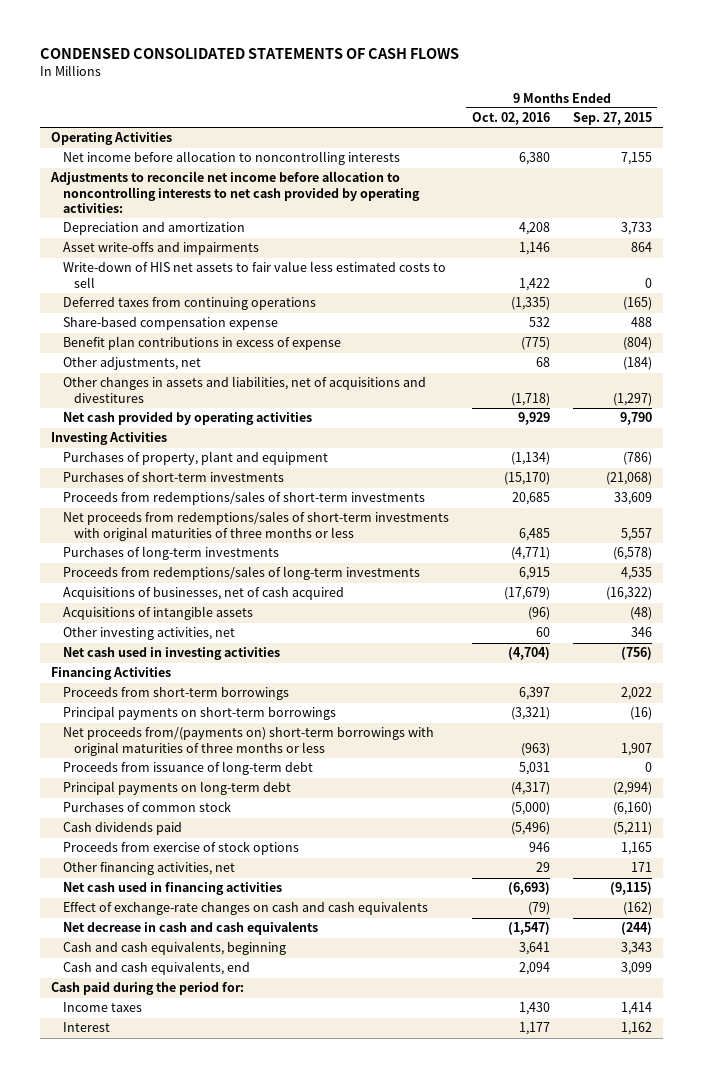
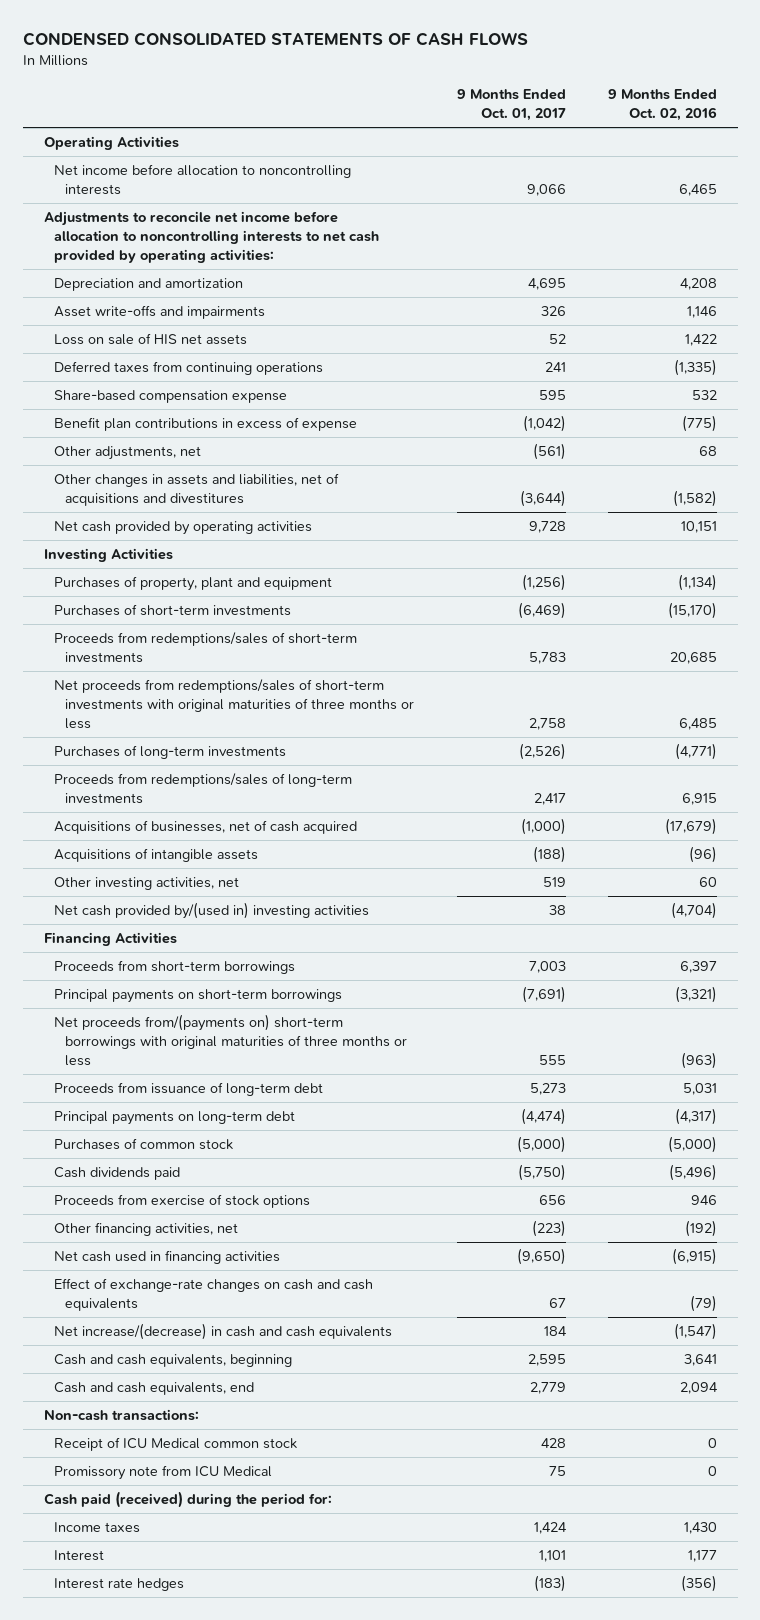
[572,112,652,126] Sep. 27, 2015 -> none
none -> [456,88,566,121] 9 Months Ended Oct. 01, 2017
[518,152,550,166] 6,380 -> [678,184,717,197] 6,465
[62,261,446,288] Write-down of HIS net assets to fair value less estimated costs to sell -> [54,333,248,346] Loss on sale of HIS net assets
[510,392,550,406] (1,718) -> [672,490,717,508] (1,582)
[517,412,550,426] 9,929 -> [680,521,717,534] 10,151
[62,647,280,661] Net cash used in investing activities -> [54,902,370,920] Net cash provided by/(used in) investing activities
[535,862,550,873] 29 -> [684,1220,717,1238] (192)
[507,882,550,896] (6,693) -> [671,1248,717,1266] (6,915)
[62,921,318,936] Net decrease in cash and cash equivalents -> [54,1323,393,1341] Net increase/(decrease) in cash and cash equivalents
none -> [43,1409,199,1422] Non-cash transactions:
none -> [54,1437,298,1452] Receipt of ICU Medical common stock
none -> [54,1465,273,1481] Promissory note from ICU Medical
[51,982,245,996] Cash paid during the period for: -> [43,1491,332,1509] Cash paid (received) during the period for:
none -> [54,1578,185,1592] Interest rate hedges

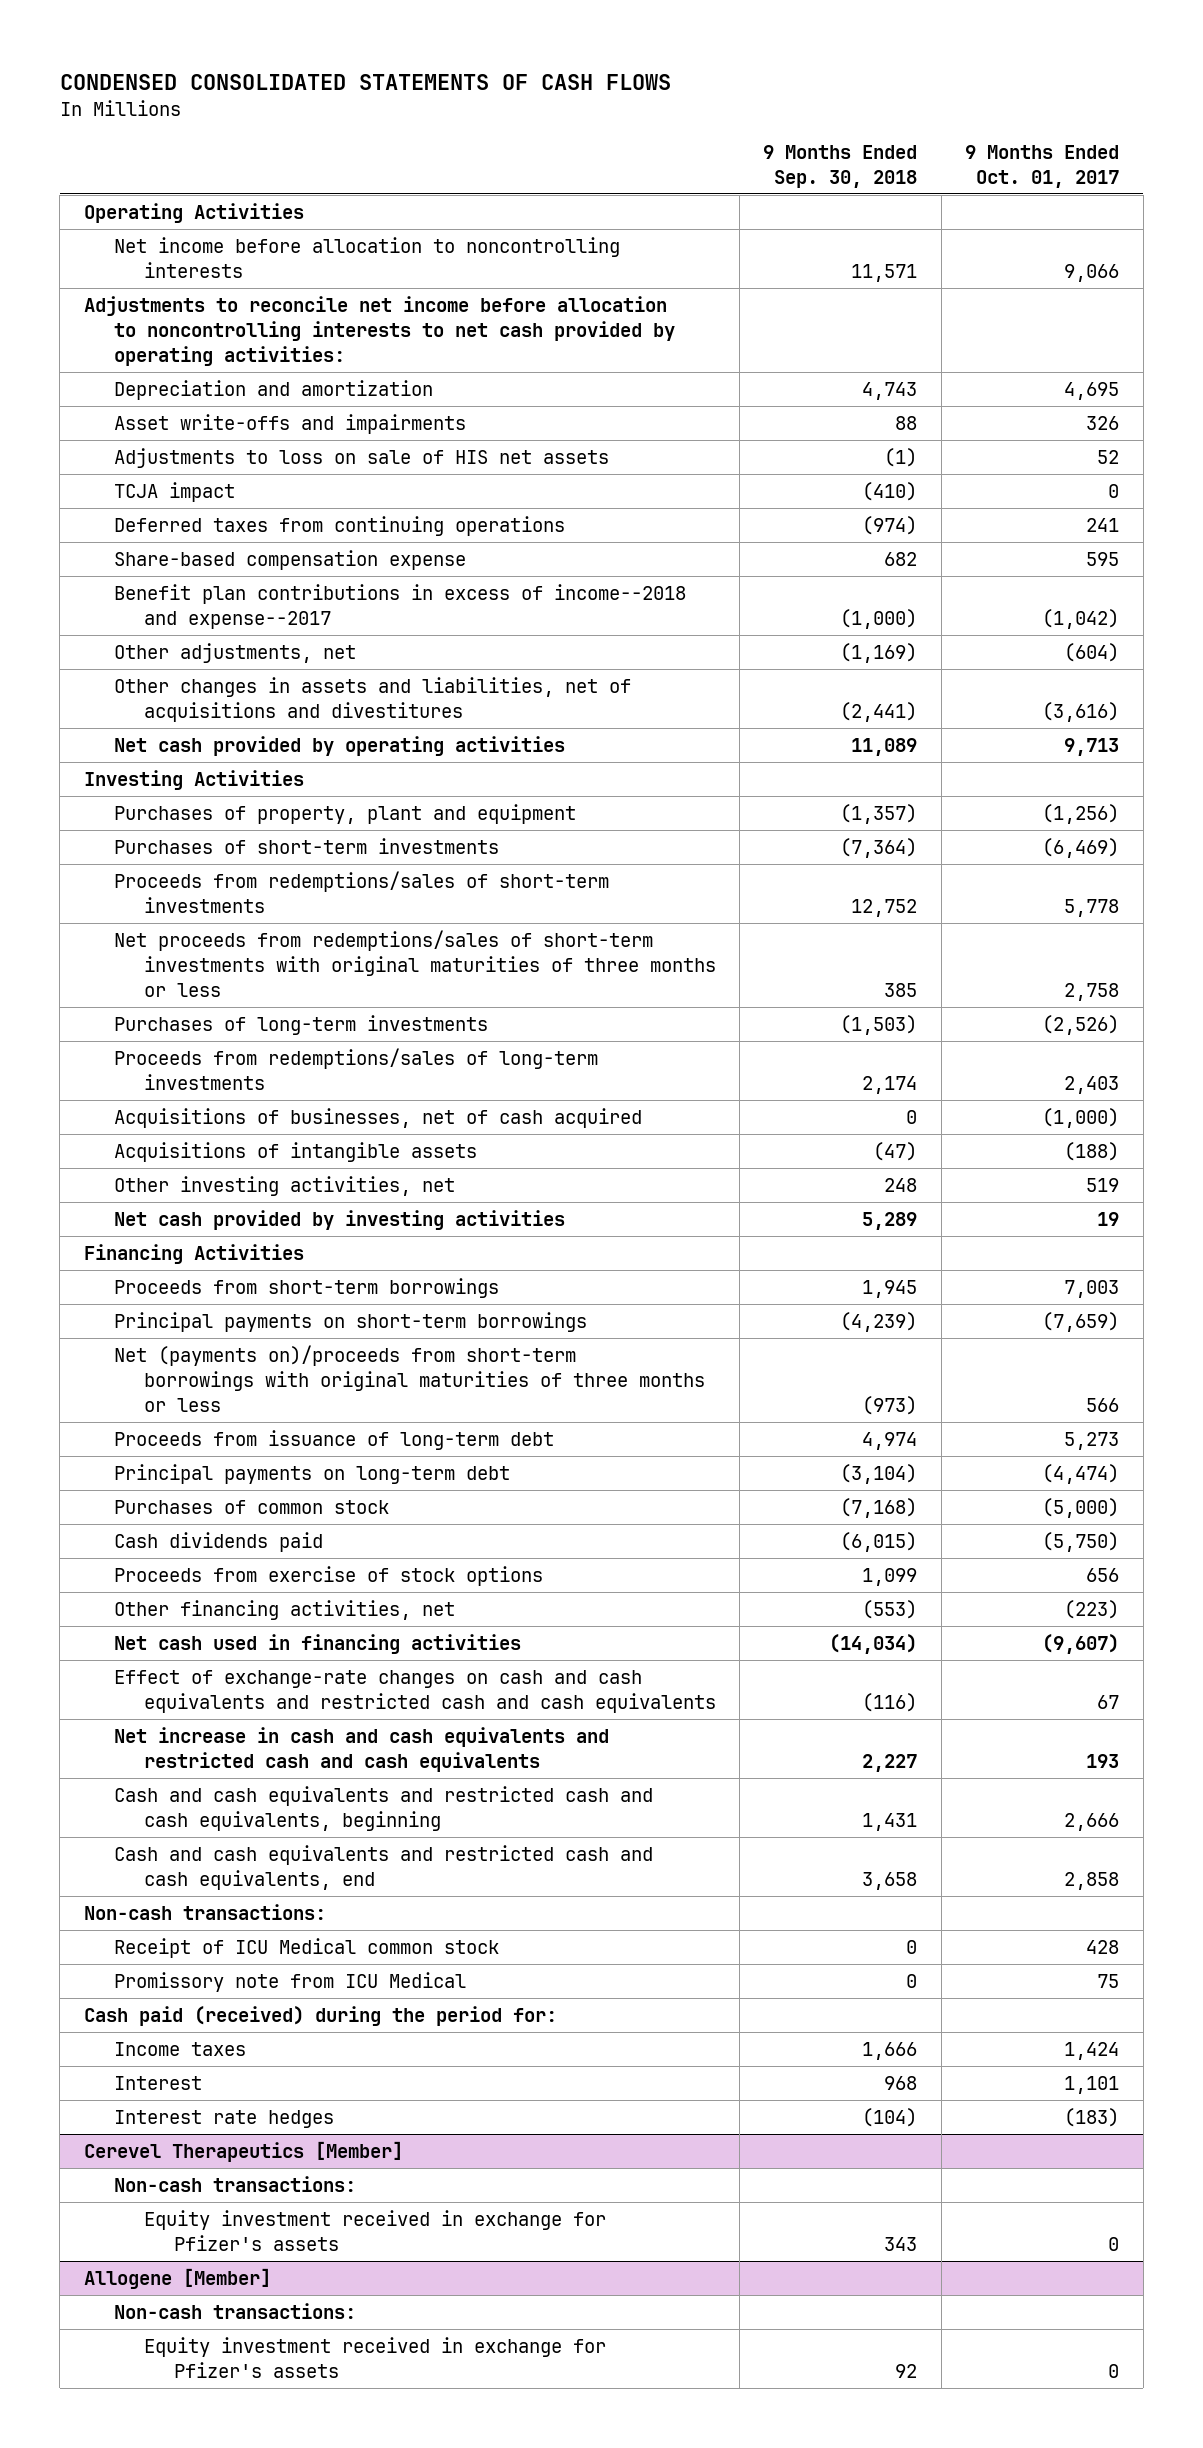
[607,88,717,121] 9 Months Ended Oct. 02, 2016 -> none
none -> [763,144,918,188] 9 Months Ended Sep. 30, 2018
[54,333,248,346] Loss on sale of HIS net assets -> [113,448,609,469] Adjustments to loss on sale of HIS net assets
none -> [113,482,235,503] TCJA impact
[54,417,358,432] Benefit plan contributions in excess of expense -> [113,584,686,630] Benefit plan contributions in excess of income--2018 and expense--2017
[532,443,566,461] (561) -> [1064,643,1120,663] (604)
[519,490,566,508] (3,644) -> [1042,702,1120,723] (3,616)
[528,521,566,534] 9,728 -> [1064,738,1120,757] 9,713
[528,652,566,665] 5,783 -> [1064,899,1120,918] 5,778
[533,793,566,806] 2,417 -> [1064,1076,1120,1095] 2,403
[54,902,370,920] Net cash provided by/(used in) investing activities -> [113,1210,565,1231] Net cash provided by investing activities
[548,905,566,916] 38 -> [1097,1212,1120,1227] 19
[521,986,566,1004] (7,691) -> [1042,1312,1120,1333] (7,659)
[54,1014,408,1067] Net proceeds from/(payments on) short-term borrowings with original maturities of three months or less -> [113,1345,705,1412] Net (payments on)/proceeds from short-term borrowings with original maturities of three months or less
[538,1055,566,1066] 555 -> [1086,1397,1120,1412] 566
[516,1248,566,1266] (9,650) -> [1042,1634,1120,1655] (9,607)
[54,1278,374,1312] Effect of exchange-rate changes on cash and cash equivalents -> [113,1670,716,1714] Effect of exchange-rate changes on cash and cash equivalents and restricted cash and cash equivalents
[54,1323,393,1341] Net increase/(decrease) in cash and cash equivalents -> [113,1727,609,1773] Net increase in cash and cash equivalents and restricted cash and cash equivalents
[543,1326,567,1337] 184 -> [1086,1754,1120,1769] 193
[54,1354,293,1368] Cash and cash equivalents, beginning -> [113,1786,653,1832] Cash and cash equivalents and restricted cash and cash equivalents, beginning
[527,1354,566,1367] 2,595 -> [1064,1813,1120,1832] 2,666
[54,1382,255,1396] Cash and cash equivalents, end -> [113,1845,653,1891] Cash and cash equivalents and restricted cash and cash equivalents, end
[529,1382,566,1395] 2,779 -> [1064,1872,1120,1891] 2,858
none -> [83,2141,403,2163] Cerevel Therapeutics [Member]
none -> [113,2176,356,2193] Non-cash transactions:
none -> [143,2210,606,2252] Equity investment received in exchange for Pfizer's assets
none -> [83,2268,271,2290] Allogene [Member]
none -> [113,2303,356,2320] Non-cash transactions:
none -> [143,2337,606,2379] Equity investment received in exchange for Pfizer's assets

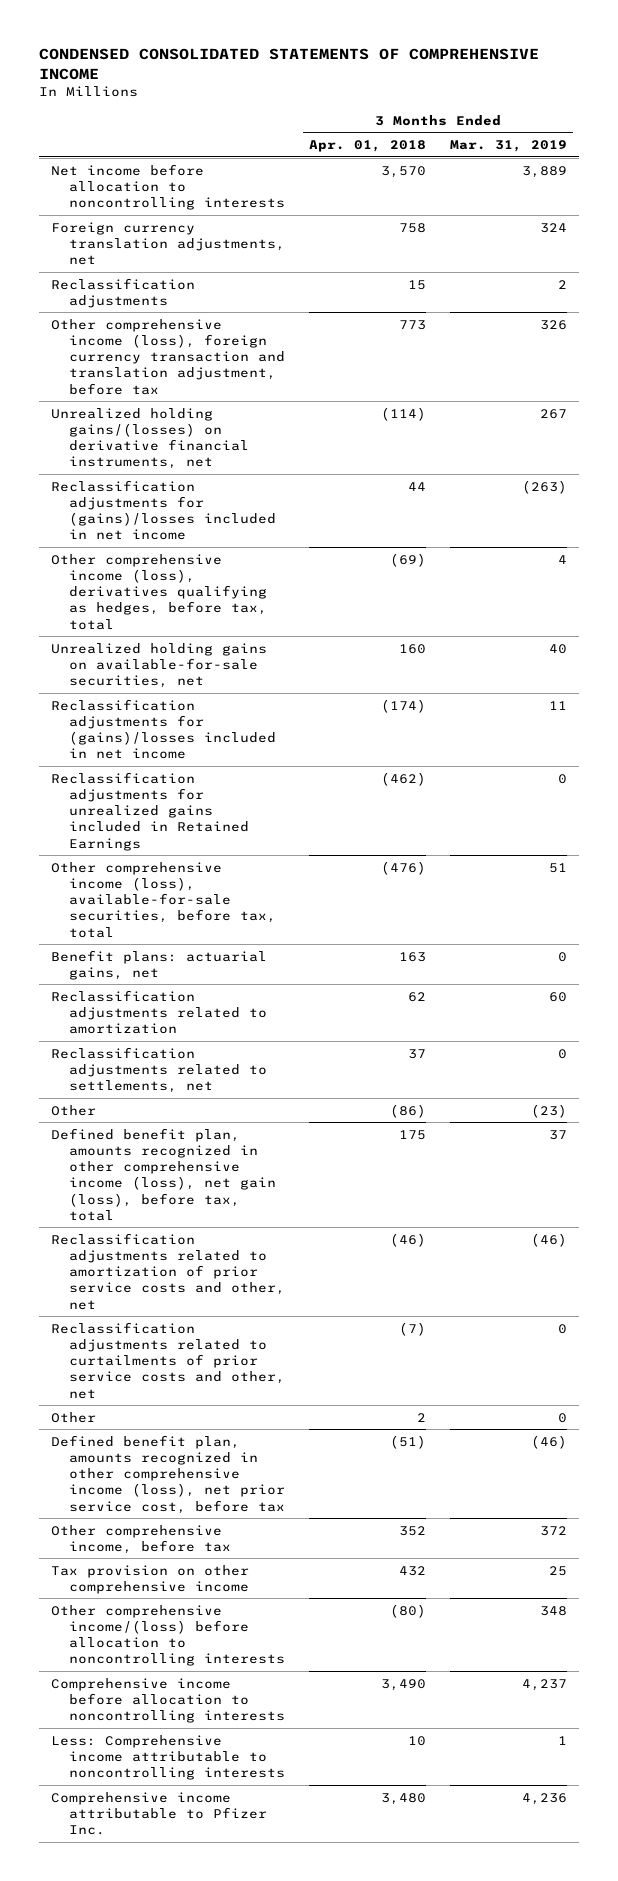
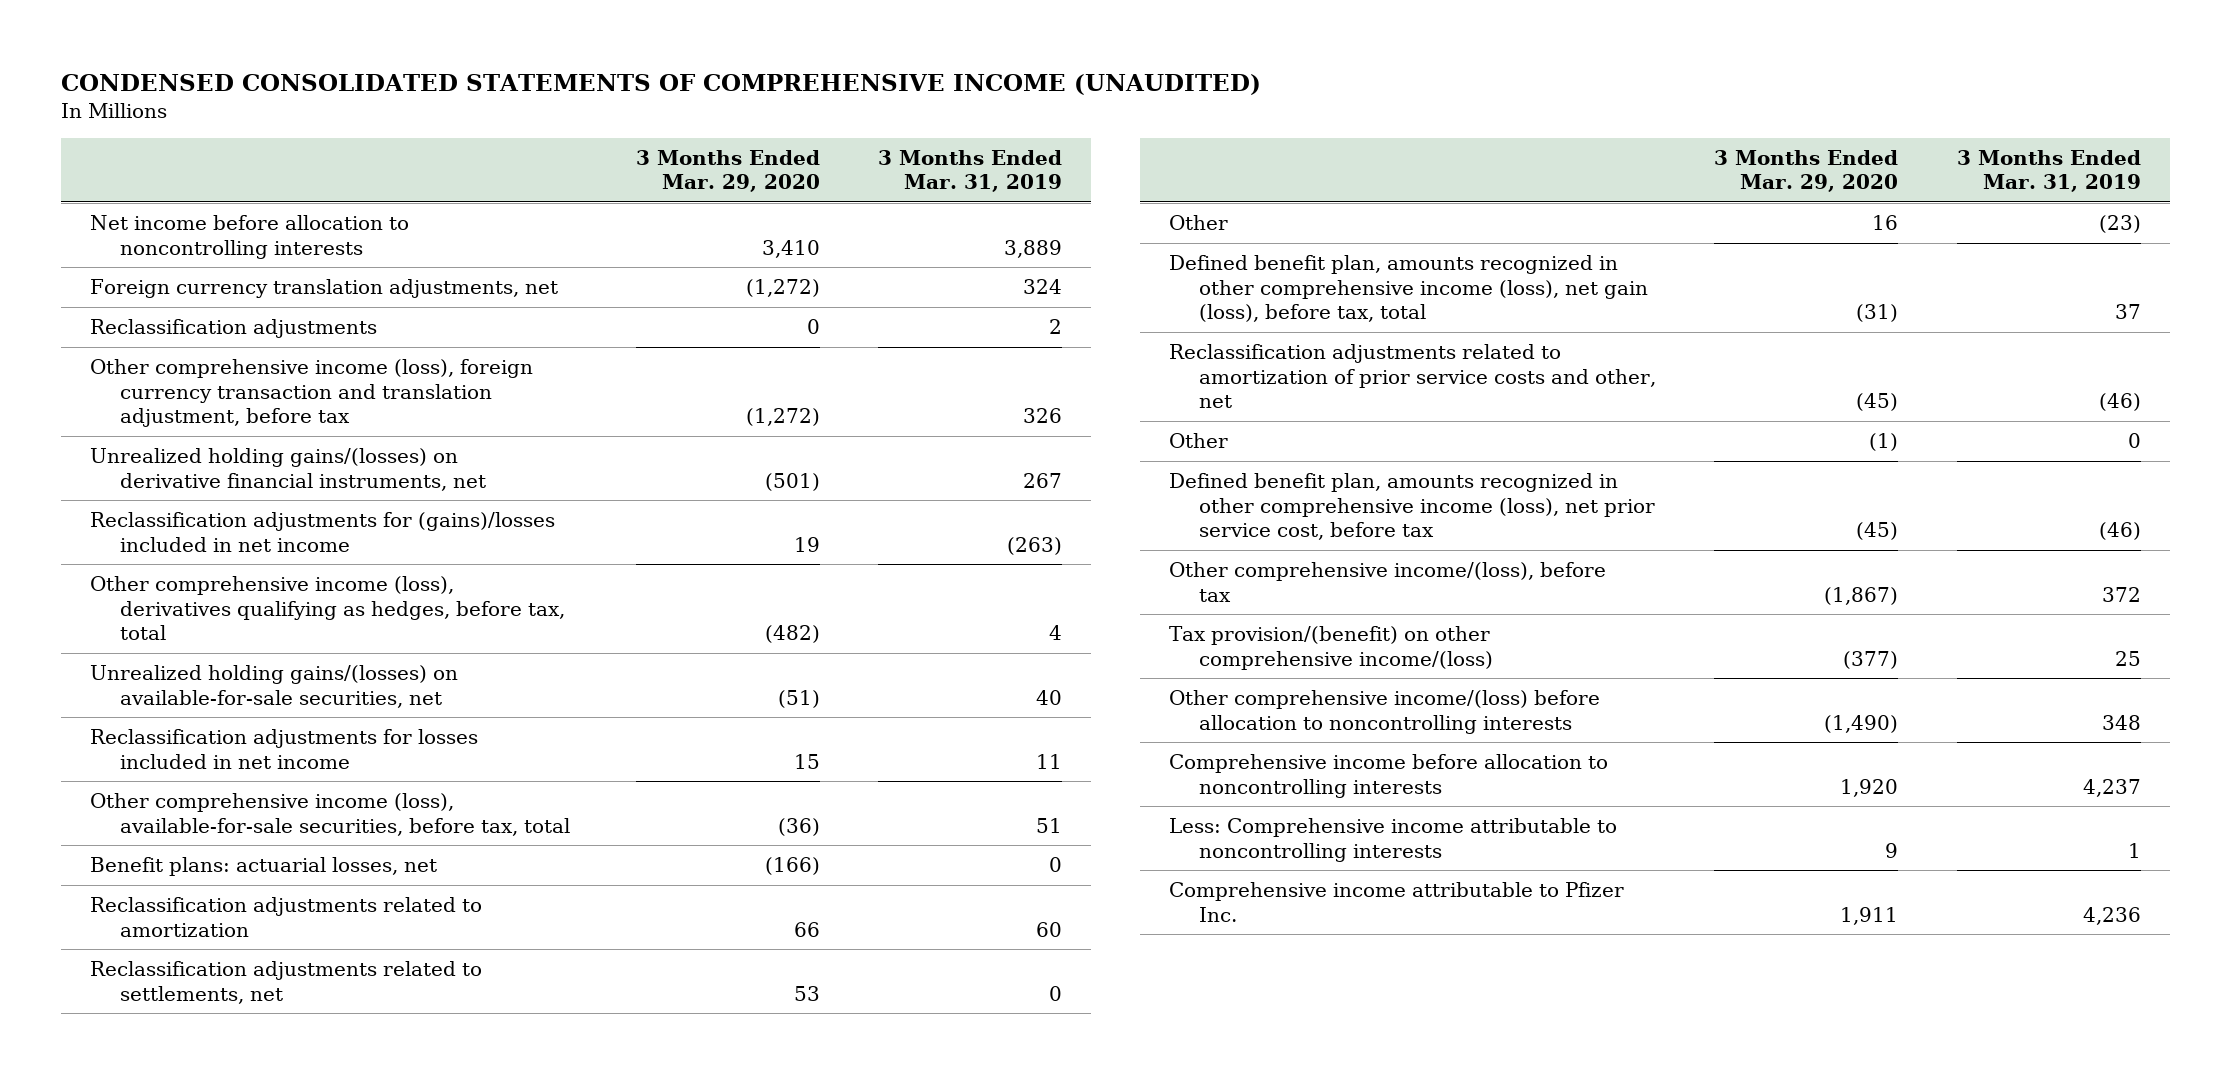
[39,48,540,80] CONDENSED CONSOLIDATED STATEMENTS OF COMPREHENSIVE INCOME -> [61,74,1262,96] CONDENSED CONSOLIDATED STATEMENTS OF COMPREHENSIVE INCOME (UNAUDITED)
[308,140,426,153] Apr. 01, 2018 -> none
none -> [635,149,820,193] 3 Months Ended Mar. 29, 2020
[51,771,249,851] Reclassification adjustments for unrealized gains included in Retained Earnings -> none
[51,642,268,689] Unrealized holding gains on available-for-sale securities, net -> [90,665,459,708] Unrealized holding gains/(losses) on available-for-sale securities, net
[51,698,276,760] Reclassification adjustments for (gains)/losses included in net income -> [90,729,479,769] Reclassification adjustments for losses included in net income
[51,949,268,980] Benefit plans: actuarial gains, net -> [90,857,438,877] Benefit plans: actuarial losses, net
[51,1321,285,1399] Reclassification adjustments related to curtailments of prior service costs and other, net -> none
[51,1524,231,1554] Other comprehensive income, before tax -> [1168,562,1606,602] Other comprehensive income/(loss), before tax
[51,1564,250,1594] Tax provision on other comprehensive income -> [1168,626,1494,670] Tax provision/(benefit) on other comprehensive income/(loss)

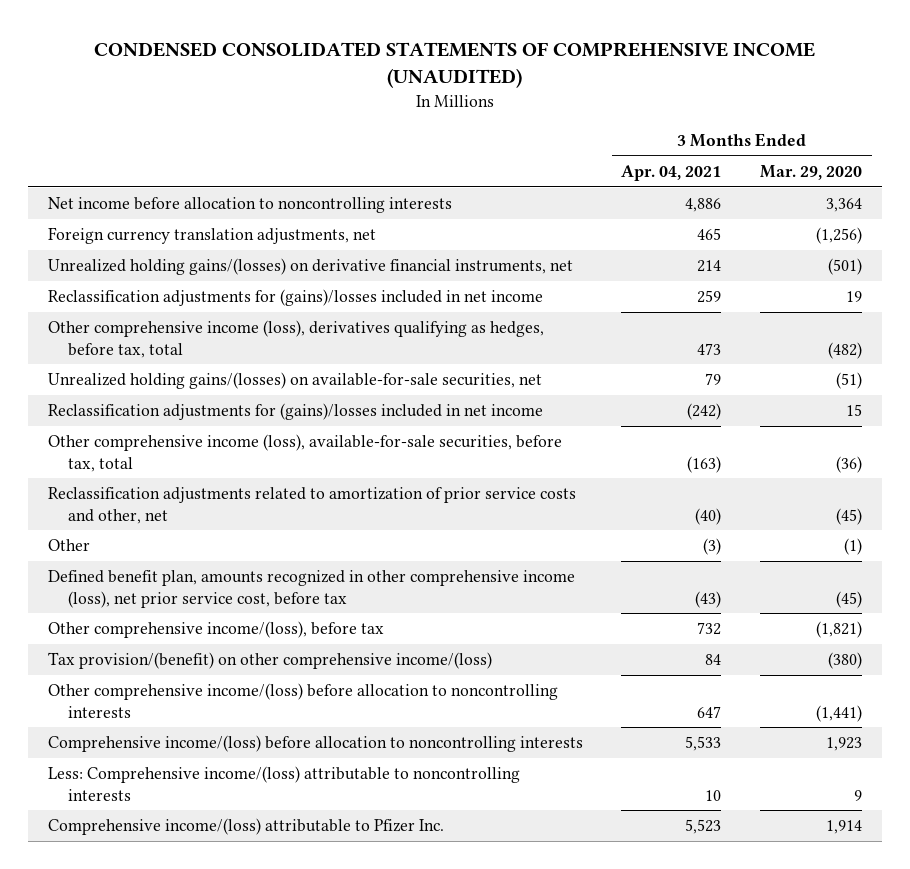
[877,149,1062,193] 3 Months Ended Mar. 31, 2019 -> none
none -> [621,165,722,182] Apr. 04, 2021
[90,319,378,339] Reclassification adjustments -> none
[90,359,534,427] Other comprehensive income (loss), foreign currency transaction and translation adjustment, before tax -> none
[761,239,820,258] 3,410 -> [826,198,863,213] 3,364
[745,279,820,298] (1,272) -> [816,227,863,245] (1,256)
[90,729,479,769] Reclassification adjustments for losses included in net income -> [47,403,543,421] Reclassification adjustments for (gains)/losses included in net income
[90,857,438,877] Benefit plans: actuarial losses, net -> none
[90,897,483,937] Reclassification adjustments related to amortization -> none
[90,961,483,1004] Reclassification adjustments related to settlements, net -> none
[1168,215,1228,231] Other -> none
[1168,255,1649,322] Defined benefit plan, amounts recognized in other comprehensive income (loss), net gain (loss), before tax, total -> none
[1824,586,1899,605] (1,867) -> [816,621,863,639] (1,821)
[1843,650,1899,669] (377) -> [828,652,863,670] (380)
[1824,714,1899,733] (1,490) -> [816,704,863,722] (1,441)
[1168,754,1608,798] Comprehensive income before allocation to noncontrolling interests -> [47,735,583,753] Comprehensive income/(loss) before allocation to noncontrolling interests
[1840,778,1899,797] 1,920 -> [826,737,863,752] 1,923
[1168,818,1617,862] Less: Comprehensive income attributable to noncontrolling interests -> [47,766,520,801] Less: Comprehensive income/(loss) attributable to noncontrolling interests
[1168,882,1624,922] Comprehensive income attributable to Pfizer Inc. -> [47,818,444,836] Comprehensive income/(loss) attributable to Pfizer Inc.
[1840,906,1899,925] 1,911 -> [826,820,863,835] 1,914

